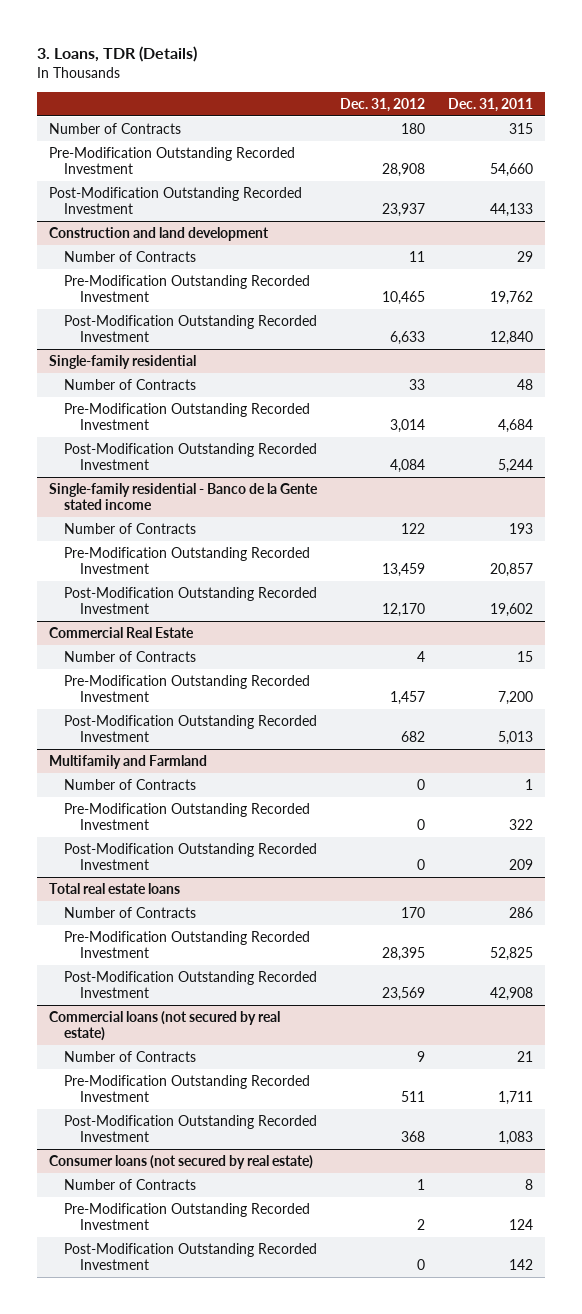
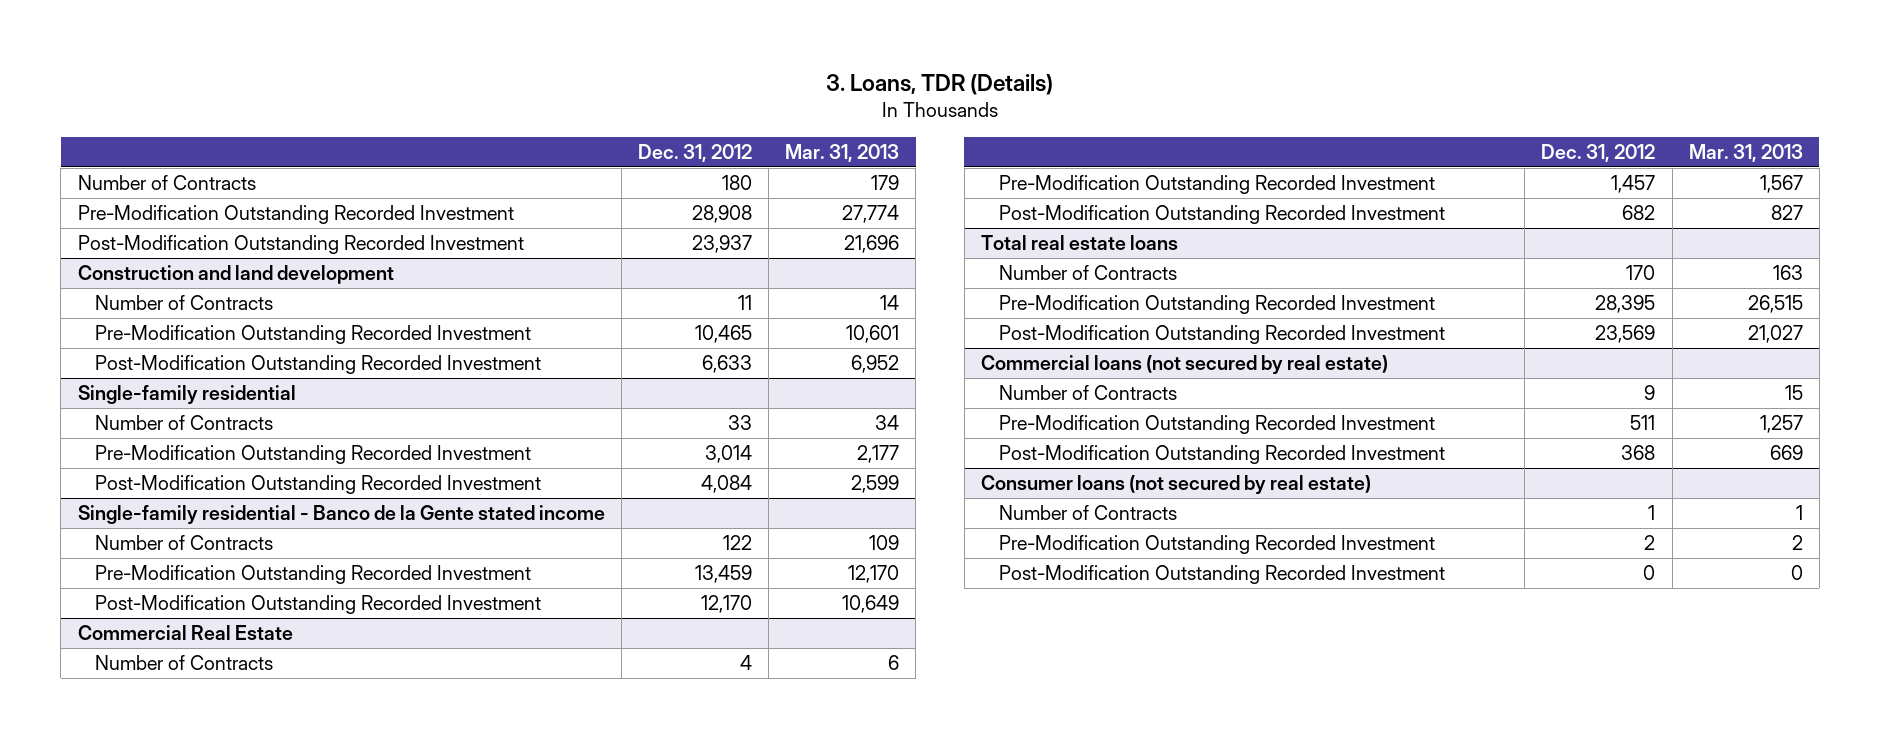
[448,97,534,112] Dec. 31, 2011 -> none
none -> [785,143,900,162] Mar. 31, 2013
[48,755,207,770] Multifamily and Farmland -> none
[64,779,197,791] Number of Contracts -> none
[64,803,311,831] Pre-Modification Outstanding Recorded Investment -> none
[64,843,318,871] Post-Modification Outstanding Recorded Investment -> none

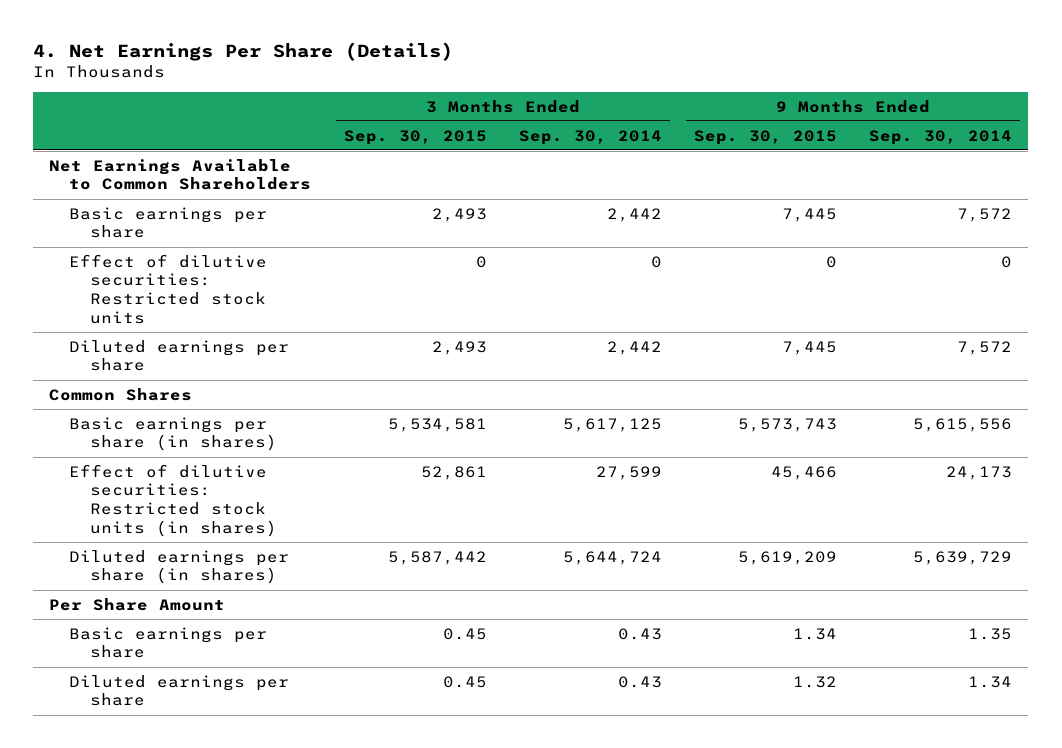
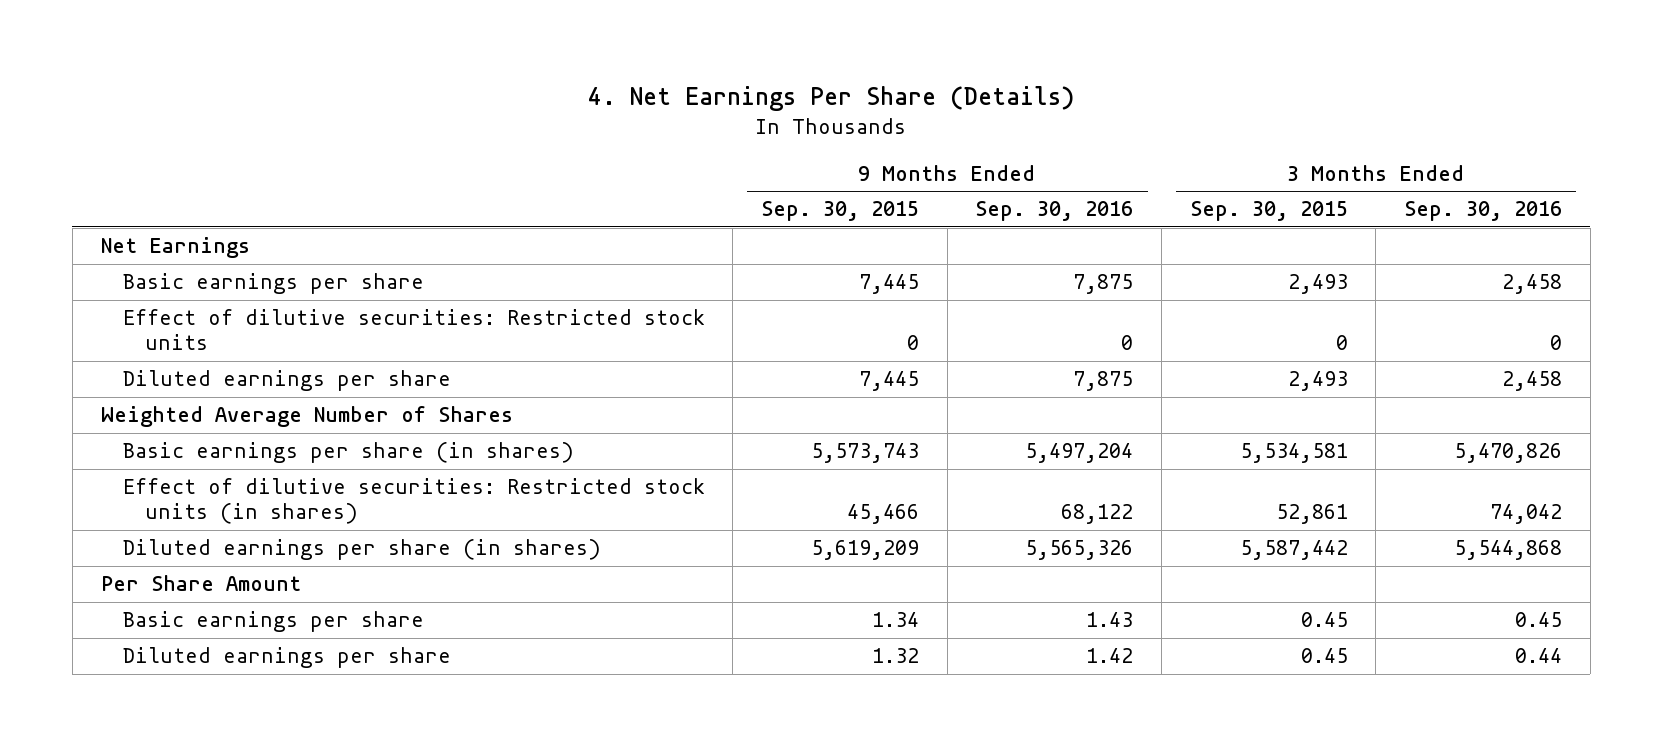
[518,129,662,145] Sep. 30, 2014 -> none
[869,129,1013,145] Sep. 30, 2014 -> none
none -> [975,201,1134,222] Sep. 30, 2016
none -> [1404,201,1563,222] Sep. 30, 2016
[49,158,312,191] Net Earnings Available to Common Shareholders -> [100,237,250,259] Net Earnings
[49,387,193,401] Common Shares -> [100,406,513,428] Weighted Average Number of Shares

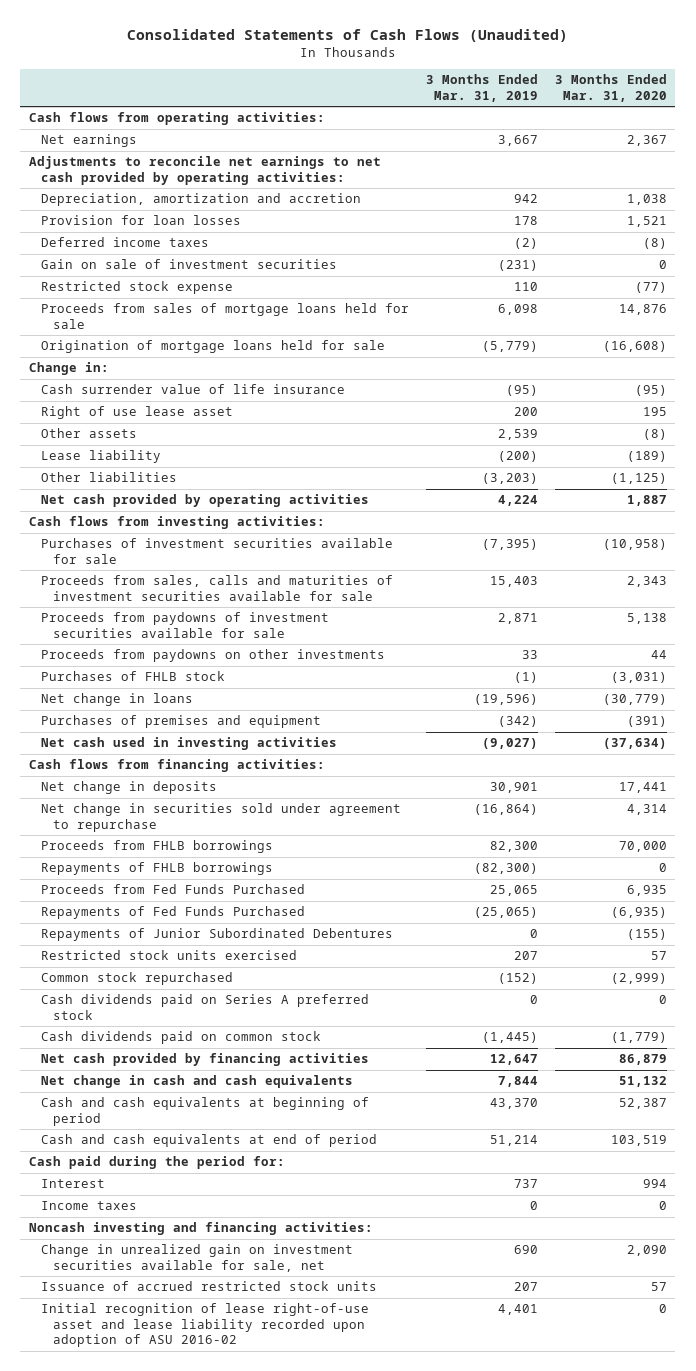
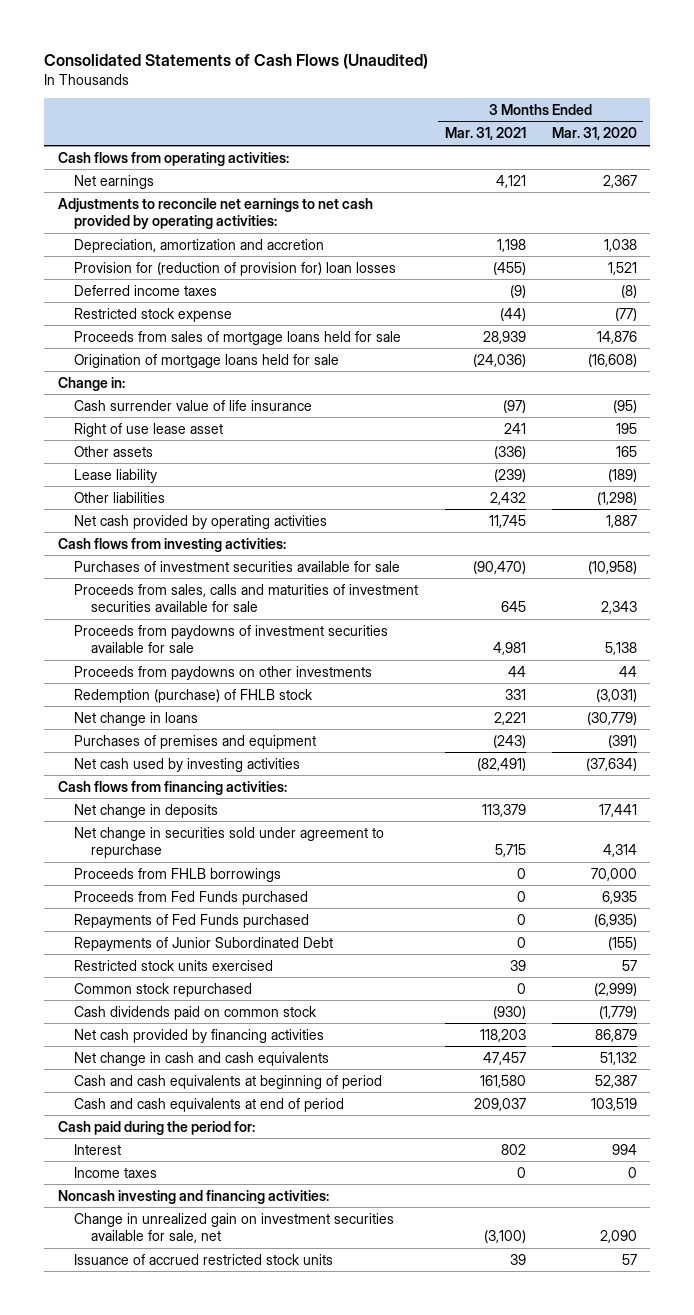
[425,74,538,102] 3 Months Ended Mar. 31, 2019 -> none
none -> [444,127,526,141] Mar. 31, 2021
[40,215,241,226] Provision for loan losses -> [74,261,397,276] Provision for (reduction of provision for) loan losses
[40,259,337,270] Gain on sale of investment securities -> none
[642,429,667,441] (8) -> [615,445,637,457] 165
[610,473,667,485] (1,125) -> [596,491,637,505] (1,298)
[40,671,225,682] Purchases of FHLB stock -> [74,688,314,703] Redemption (purchase) of FHLB stock
[40,737,337,751] Net cash used in investing activities -> [74,757,301,772] Net cash used by investing activities
[40,862,273,876] Repayments of FHLB borrowings -> none
[40,884,305,895] Proceeds from Fed Funds Purchased -> [74,890,309,905] Proceeds from Fed Funds purchased
[40,906,305,920] Repayments of Fed Funds Purchased -> [74,913,310,928] Repayments of Fed Funds purchased
[40,928,393,942] Repayments of Junior Subordinated Debentures -> [74,936,334,951] Repayments of Junior Subordinated Debt
[40,994,369,1020] Cash dividends paid on Series A preferred stock -> none
[40,1303,369,1348] Initial recognition of lease right-of-use asset and lease liability recorded upon adoption of ASU 2016-02 -> none

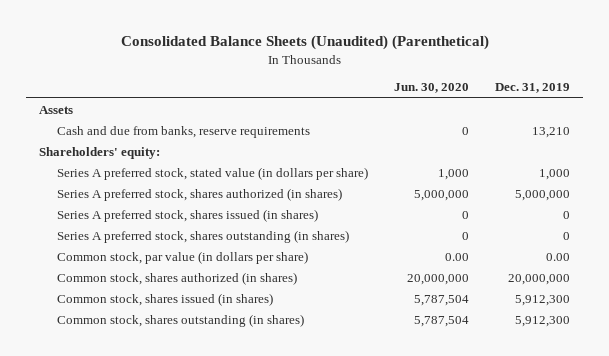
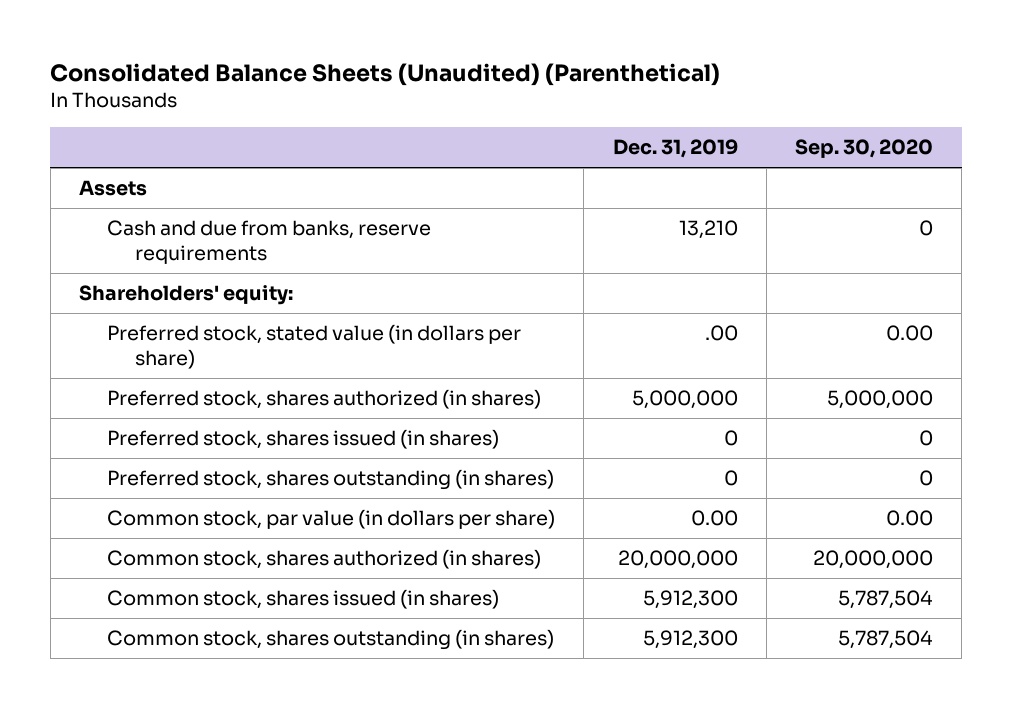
[394,83,470,94] Jun. 30, 2020 -> none
none -> [795,139,934,159] Sep. 30, 2020
[57,166,369,180] Series A preferred stock, stated value (in dollars per share) -> [107,324,522,369] Preferred stock, stated value (in dollars per share)
[539,168,571,180] 1,000 -> [704,325,738,342] .00
[57,187,343,201] Series A preferred stock, shares authorized (in shares) -> [107,389,542,410] Preferred stock, shares authorized (in shares)
[57,208,319,222] Series A preferred stock, shares issued (in shares) -> [107,429,500,450] Preferred stock, shares issued (in shares)
[57,229,350,243] Series A preferred stock, shares outstanding (in shares) -> [107,469,555,491] Preferred stock, shares outstanding (in shares)

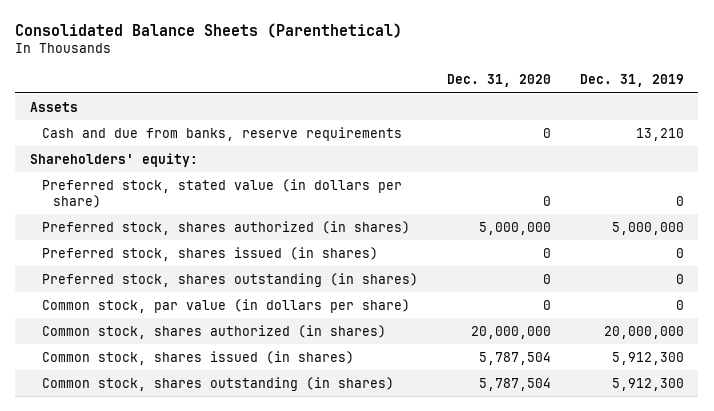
[50,62,721,86] Consolidated Balance Sheets (Unaudited) (Parenthetical) -> [15,22,403,38] Consolidated Balance Sheets (Parenthetical)
[795,139,934,159] Sep. 30, 2020 -> none
none -> [446,74,551,88] Dec. 31, 2020
[704,325,738,342] .00 -> [675,195,684,206] 0
[690,510,738,527] 0.00 -> [675,299,684,310] 0

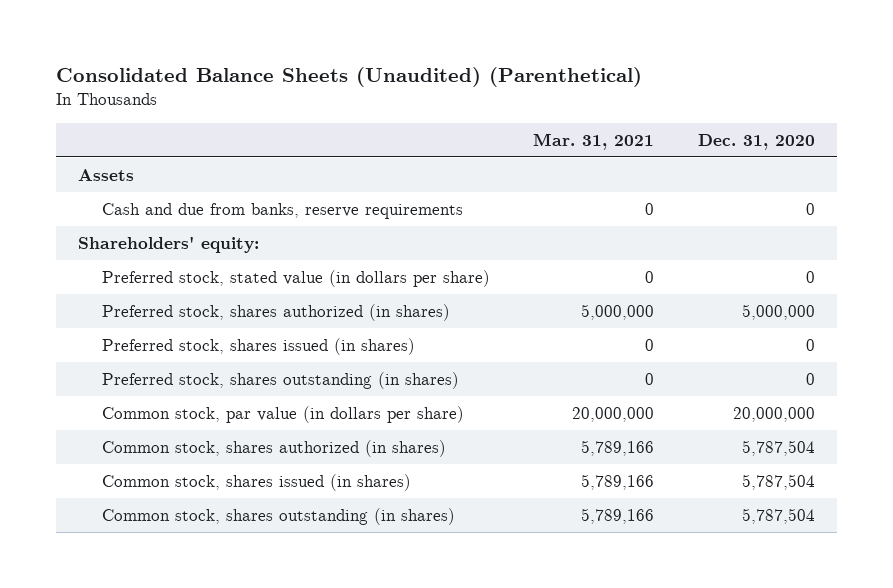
[15,22,403,38] Consolidated Balance Sheets (Parenthetical) -> [55,67,642,88] Consolidated Balance Sheets (Unaudited) (Parenthetical)
[579,74,684,88] Dec. 31, 2019 -> none
none -> [533,132,655,150] Mar. 31, 2021
[542,299,551,310] 0 -> [733,406,816,422] 20,000,000
[470,325,551,339] 20,000,000 -> [742,439,816,456] 5,787,504

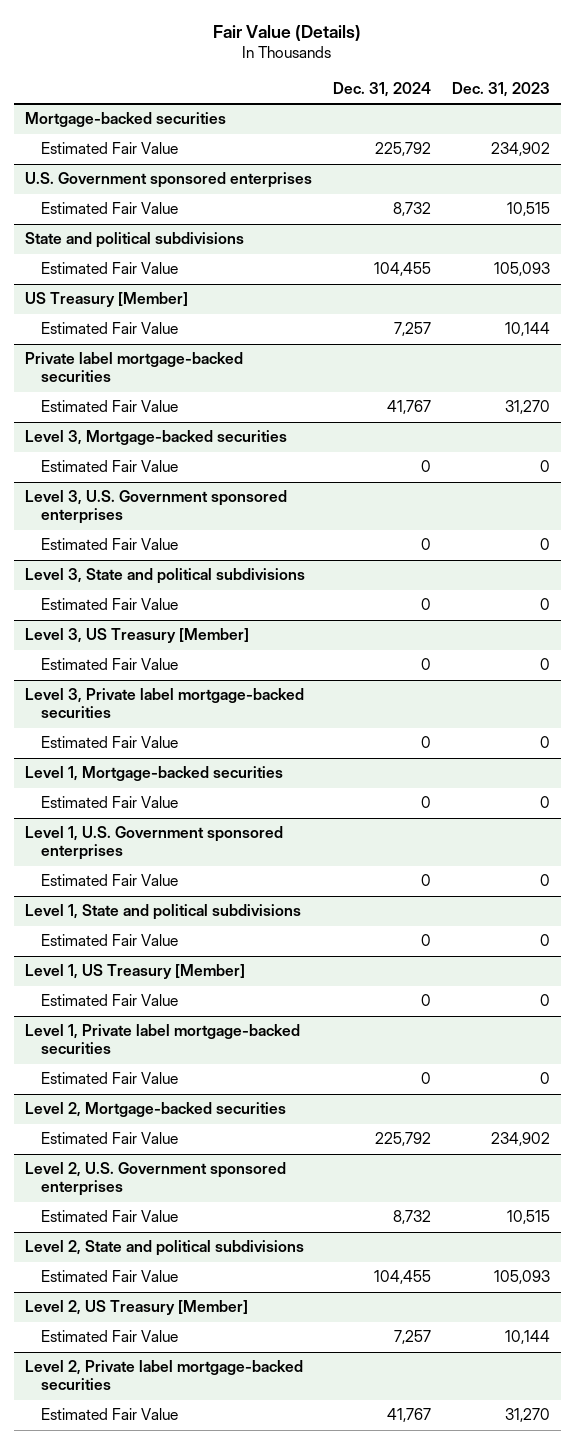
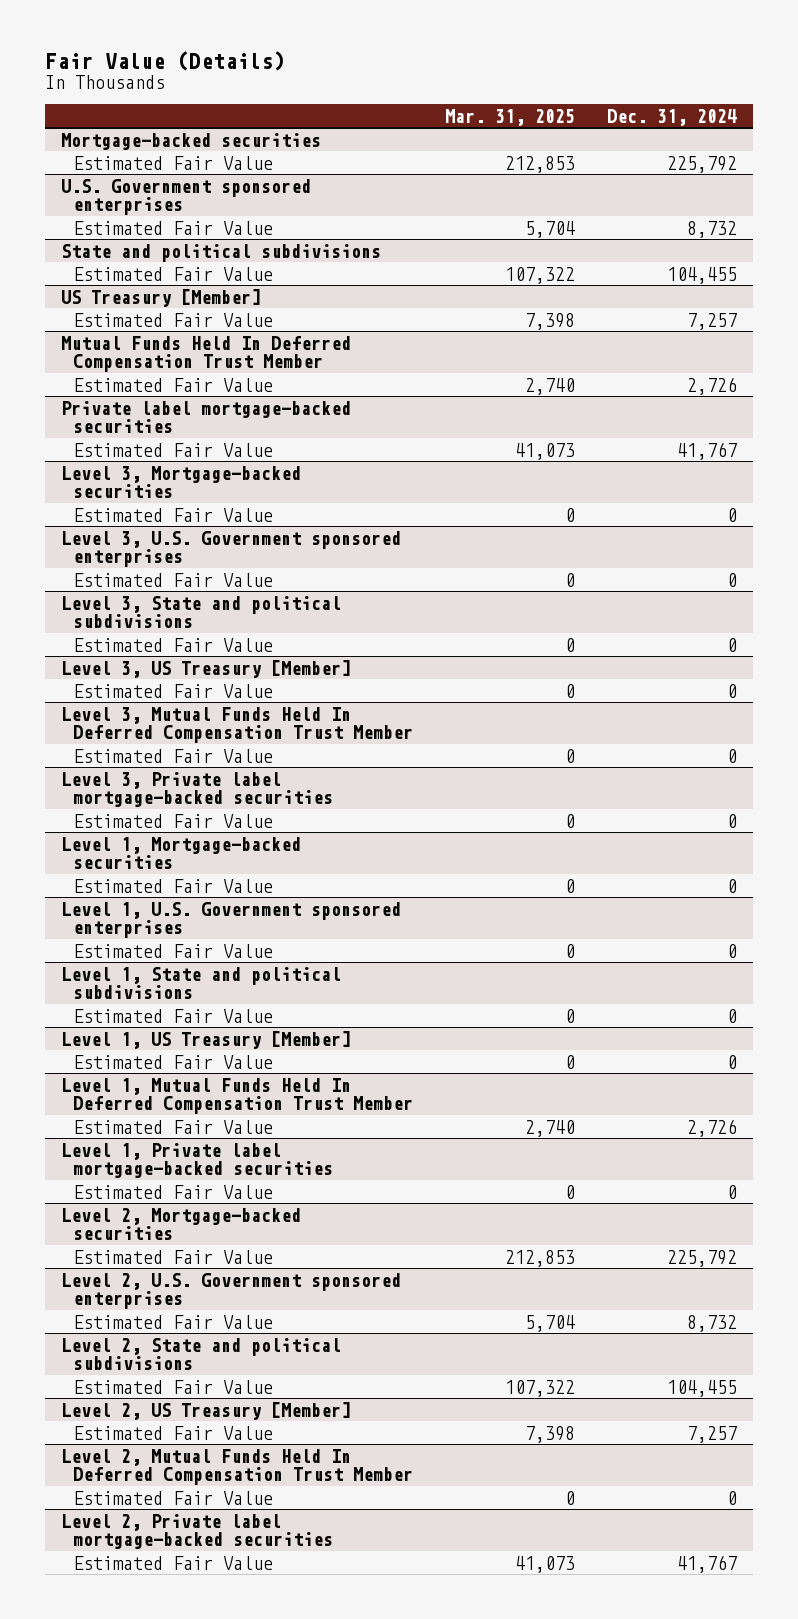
[451,82,550,98] Dec. 31, 2023 -> none
none -> [445,108,576,126] Mar. 31, 2025
none -> [61,335,352,373] Mutual Funds Held In Deferred Compensation Trust Member
none -> [73,377,274,392] Estimated Fair Value
none -> [61,706,414,744] Level 3, Mutual Funds Held In Deferred Compensation Trust Member
none -> [73,748,274,763] Estimated Fair Value
none -> [61,1077,414,1115] Level 1, Mutual Funds Held In Deferred Compensation Trust Member
none -> [73,1119,274,1134] Estimated Fair Value
none -> [61,1448,414,1486] Level 2, Mutual Funds Held In Deferred Compensation Trust Member
none -> [73,1490,274,1505] Estimated Fair Value

